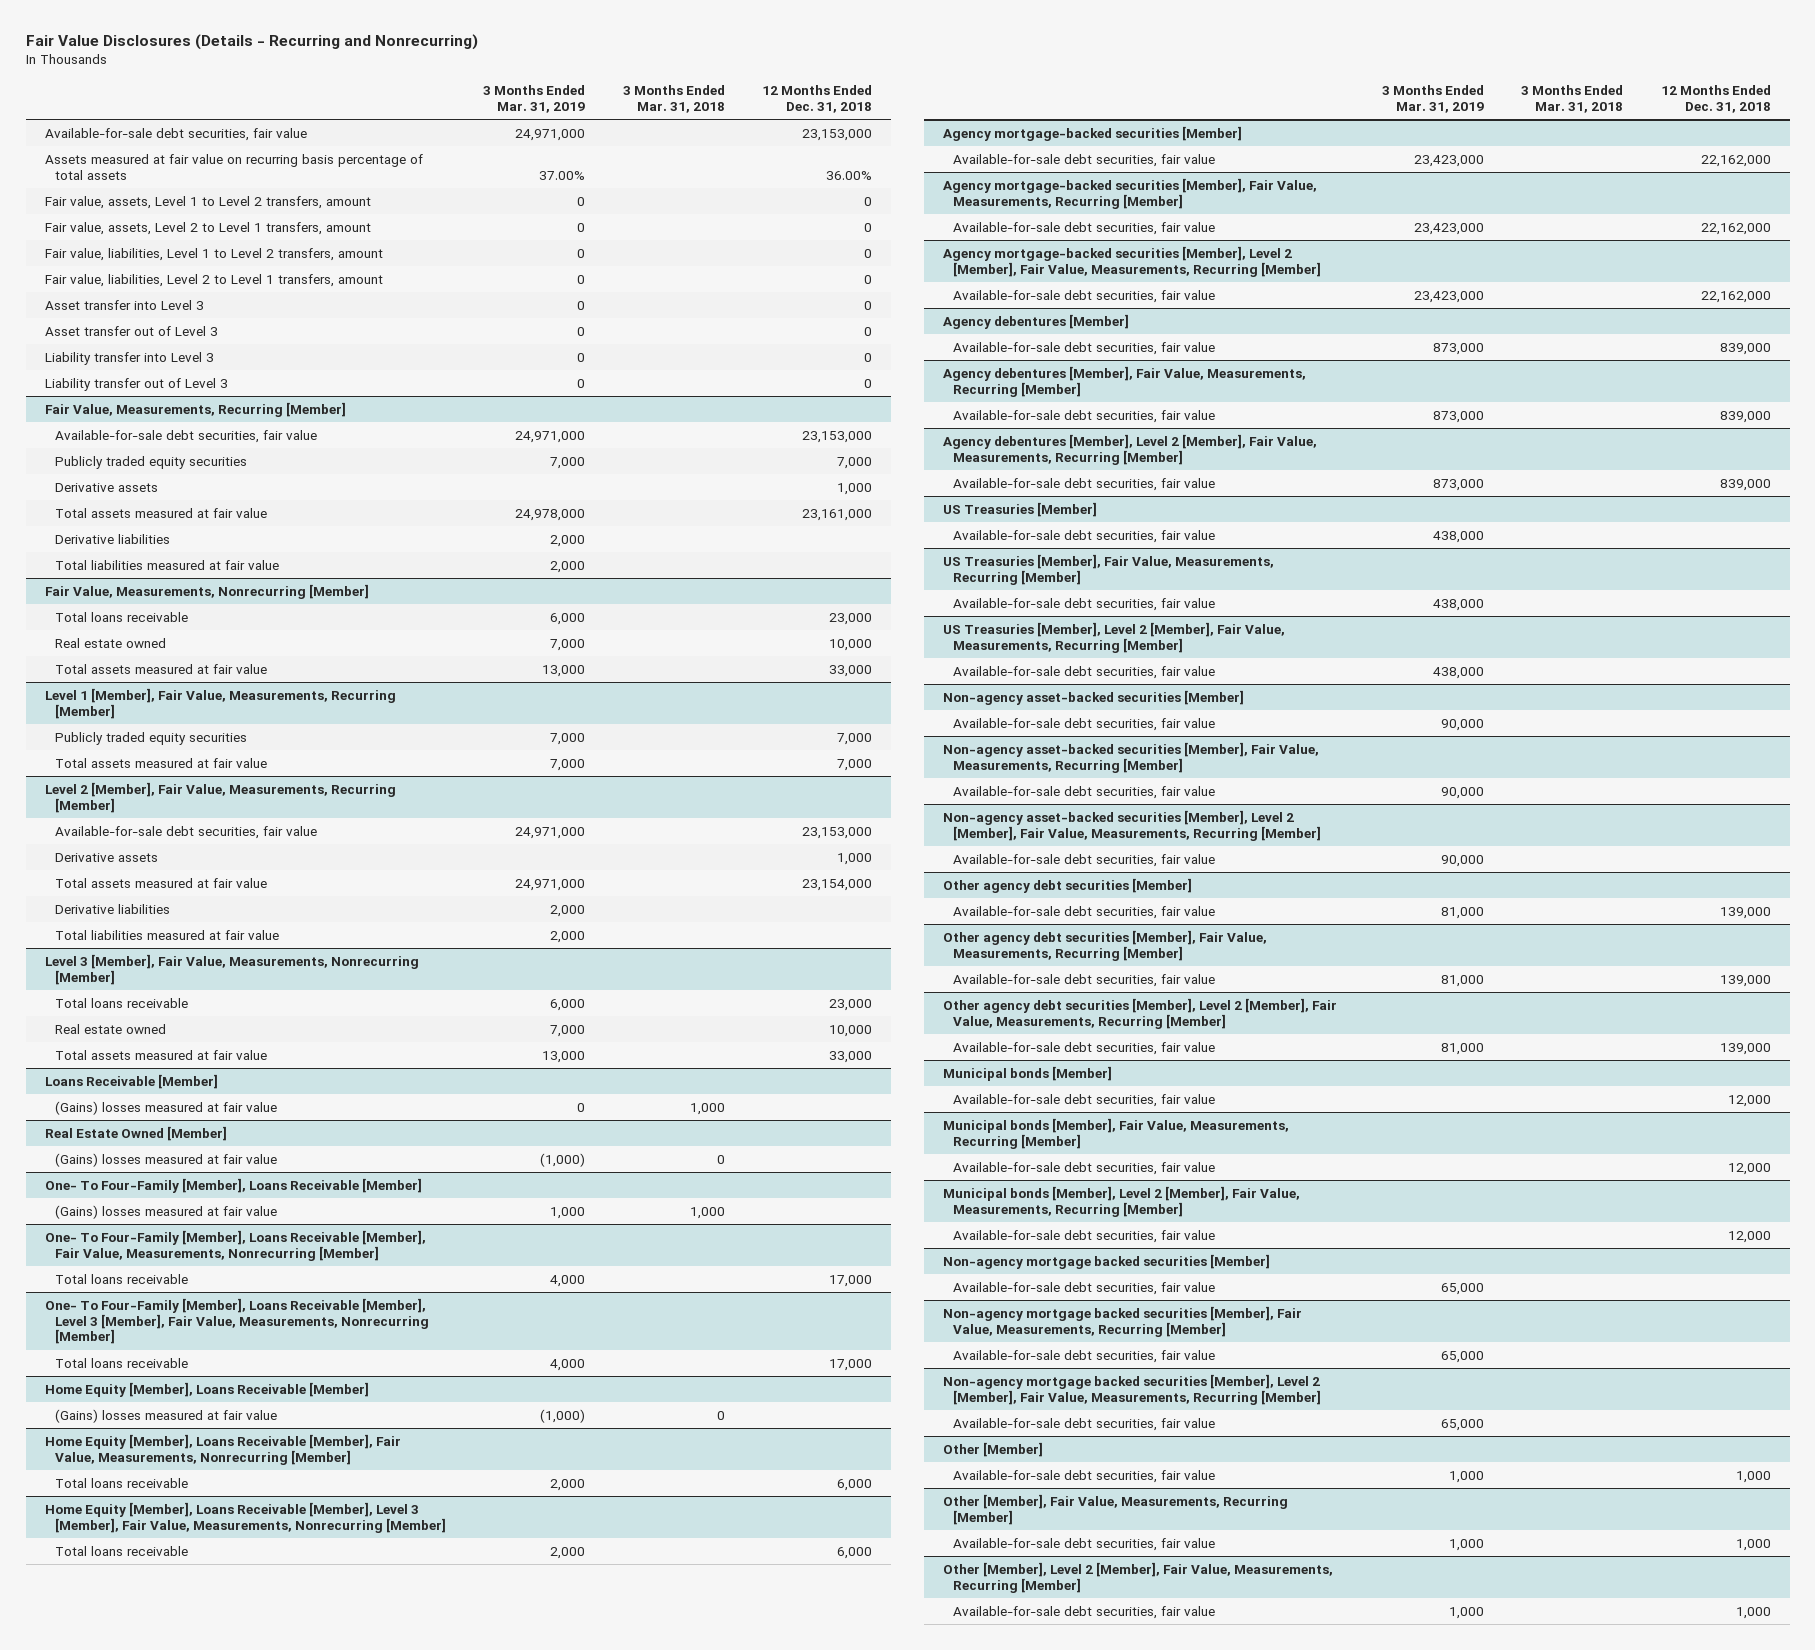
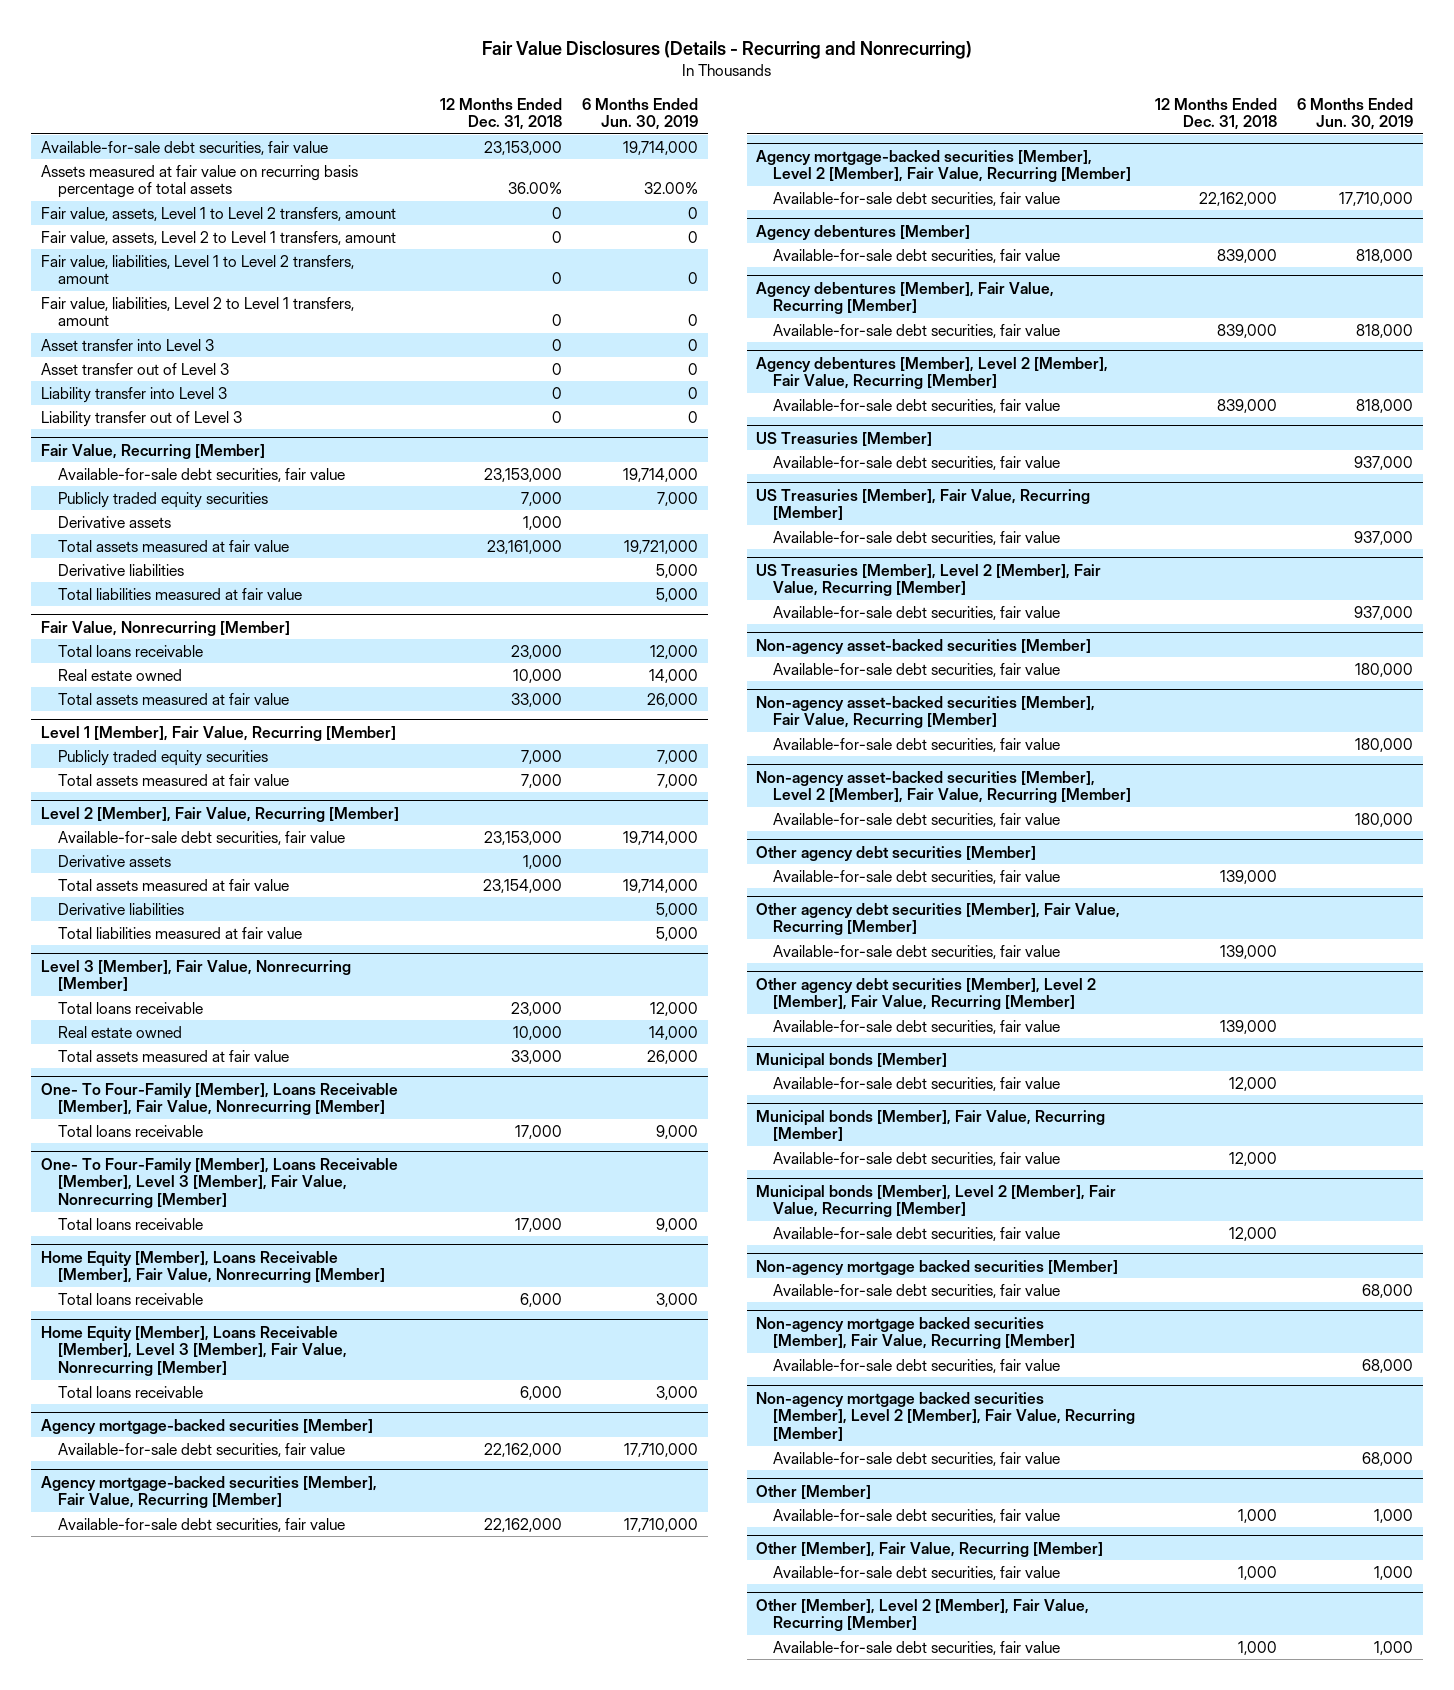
[483,85,586,114] 3 Months Ended Mar. 31, 2019 -> none
[622,85,725,114] 3 Months Ended Mar. 31, 2018 -> none
none -> [581,97,698,131] 6 Months Ended Jun. 30, 2019
[44,401,346,417] Fair Value, Measurements, Recurring [Member] -> [41,443,266,459] Fair Value, Recurring [Member]
[44,583,369,599] Fair Value, Measurements, Nonrecurring [Member] -> [41,620,291,636] Fair Value, Nonrecurring [Member]
[44,687,396,719] Level 1 [Member], Fair Value, Measurements, Recurring [Member] -> [41,725,397,741] Level 1 [Member], Fair Value, Recurring [Member]
[44,781,396,813] Level 2 [Member], Fair Value, Measurements, Recurring [Member] -> [41,806,400,822] Level 2 [Member], Fair Value, Recurring [Member]
[44,953,419,985] Level 3 [Member], Fair Value, Measurements, Nonrecurring [Member] -> [41,959,352,992] Level 3 [Member], Fair Value, Nonrecurring [Member]
[44,1073,218,1089] Loans Receivable [Member] -> none
[54,1100,277,1115] (Gains) losses measured at fair value -> none
[44,1125,227,1141] Real Estate Owned [Member] -> none
[54,1152,277,1167] (Gains) losses measured at fair value -> none
[44,1177,422,1193] One- To Four-Family [Member], Loans Receivable [Member] -> none
[54,1204,277,1219] (Gains) losses measured at fair value -> none
[44,1229,426,1261] One- To Four-Family [Member], Loans Receivable [Member], Fair Value, Measurements, Nonrecurring [Member] -> [41,1082,399,1116] One- To Four-Family [Member], Loans Receivable [Member], Fair Value, Nonrecurring [Member]
[44,1297,429,1345] One- To Four-Family [Member], Loans Receivable [Member], Level 3 [Member], Fair Value, Measurements, Nonrecurring [Member] -> [41,1157,399,1209] One- To Four-Family [Member], Loans Receivable [Member], Level 3 [Member], Fair Value, Nonrecurring [Member]
[44,1381,369,1397] Home Equity [Member], Loans Receivable [Member] -> none
[54,1408,277,1423] (Gains) losses measured at fair value -> none
[44,1433,401,1465] Home Equity [Member], Loans Receivable [Member], Fair Value, Measurements, Nonrecurring [Member] -> [41,1250,386,1284] Home Equity [Member], Loans Receivable [Member], Fair Value, Nonrecurring [Member]
[44,1501,446,1533] Home Equity [Member], Loans Receivable [Member], Level 3 [Member], Fair Value, Measurements, Nonrecurring [Member] -> [41,1325,348,1377] Home Equity [Member], Loans Receivable [Member], Level 3 [Member], Fair Value, Nonrecurring [Member]
[943,177,1318,209] Agency mortgage-backed securities [Member], Fair Value, Measurements, Recurring [Member] -> [41,1475,378,1509] Agency mortgage-backed securities [Member], Fair Value, Recurring [Member]
[943,245,1321,277] Agency mortgage-backed securities [Member], Level 2 [Member], Fair Value, Measurements, Recurring [Member] -> [756,149,1132,183] Agency mortgage-backed securities [Member], Level 2 [Member], Fair Value, Recurring [Member]
[943,365,1307,397] Agency debentures [Member], Fair Value, Measurements, Recurring [Member] -> [756,281,1055,315] Agency debentures [Member], Fair Value, Recurring [Member]
[943,433,1318,465] Agency debentures [Member], Level 2 [Member], Fair Value, Measurements, Recurring [Member] -> [756,356,1109,390] Agency debentures [Member], Level 2 [Member], Fair Value, Recurring [Member]
[943,553,1275,585] US Treasuries [Member], Fair Value, Measurements, Recurring [Member] -> [756,488,1091,521] US Treasuries [Member], Fair Value, Recurring [Member]
[943,621,1286,653] US Treasuries [Member], Level 2 [Member], Fair Value, Measurements, Recurring [Member] -> [756,563,1102,597] US Treasuries [Member], Level 2 [Member], Fair Value, Recurring [Member]
[943,741,1320,773] Non-agency asset-backed securities [Member], Fair Value, Measurements, Recurring [Member] -> [756,695,1096,729] Non-agency asset-backed securities [Member], Fair Value, Recurring [Member]
[943,809,1321,841] Non-agency asset-backed securities [Member], Level 2 [Member], Fair Value, Measurements, Recurring [Member] -> [756,770,1132,804] Non-agency asset-backed securities [Member], Level 2 [Member], Fair Value, Recurring [Member]
[943,929,1268,961] Other agency debt securities [Member], Fair Value, Measurements, Recurring [Member] -> [756,902,1121,936] Other agency debt securities [Member], Fair Value, Recurring [Member]
[943,997,1338,1029] Other agency debt securities [Member], Level 2 [Member], Fair Value, Measurements, Recurring [Member] -> [756,977,1097,1011] Other agency debt securities [Member], Level 2 [Member], Fair Value, Recurring [Member]
[943,1117,1290,1149] Municipal bonds [Member], Fair Value, Measurements, Recurring [Member] -> [756,1109,1106,1142] Municipal bonds [Member], Fair Value, Recurring [Member]
[943,1185,1301,1217] Municipal bonds [Member], Level 2 [Member], Fair Value, Measurements, Recurring [Member] -> [756,1184,1117,1218] Municipal bonds [Member], Level 2 [Member], Fair Value, Recurring [Member]
[943,1305,1303,1337] Non-agency mortgage backed securities [Member], Fair Value, Measurements, Recurring [Member] -> [756,1316,1076,1350] Non-agency mortgage backed securities [Member], Fair Value, Recurring [Member]
[943,1373,1321,1405] Non-agency mortgage backed securities [Member], Level 2 [Member], Fair Value, Measurements, Recurring [Member] -> [756,1391,1136,1442] Non-agency mortgage backed securities [Member], Level 2 [Member], Fair Value, Recurring [Member]
[943,1493,1289,1525] Other [Member], Fair Value, Measurements, Recurring [Member] -> [756,1541,1104,1557] Other [Member], Fair Value, Recurring [Member]
[943,1561,1334,1593] Other [Member], Level 2 [Member], Fair Value, Measurements, Recurring [Member] -> [756,1598,1090,1632] Other [Member], Level 2 [Member], Fair Value, Recurring [Member]

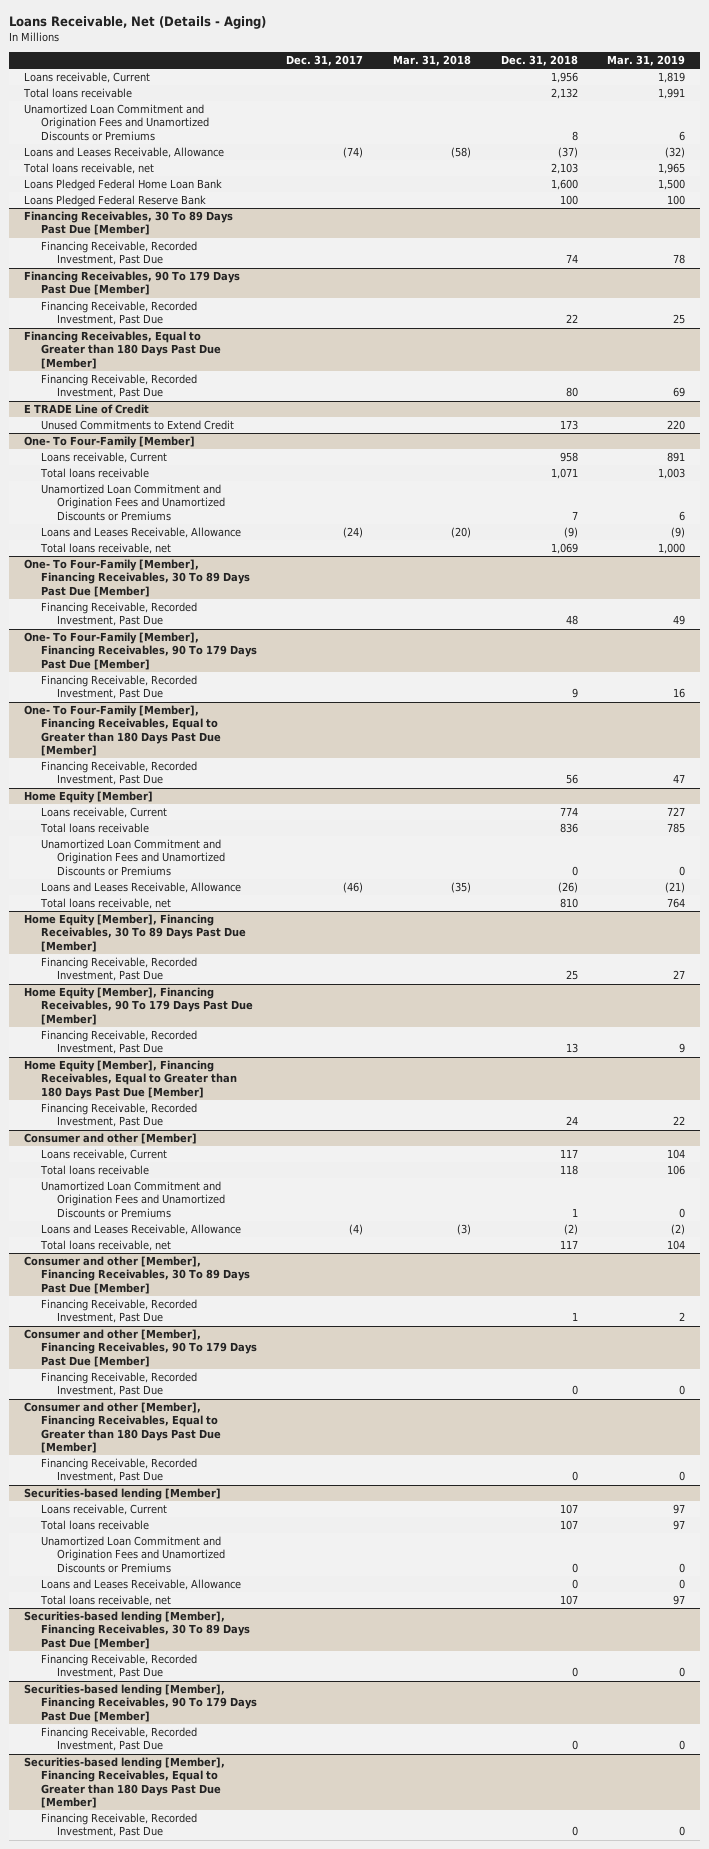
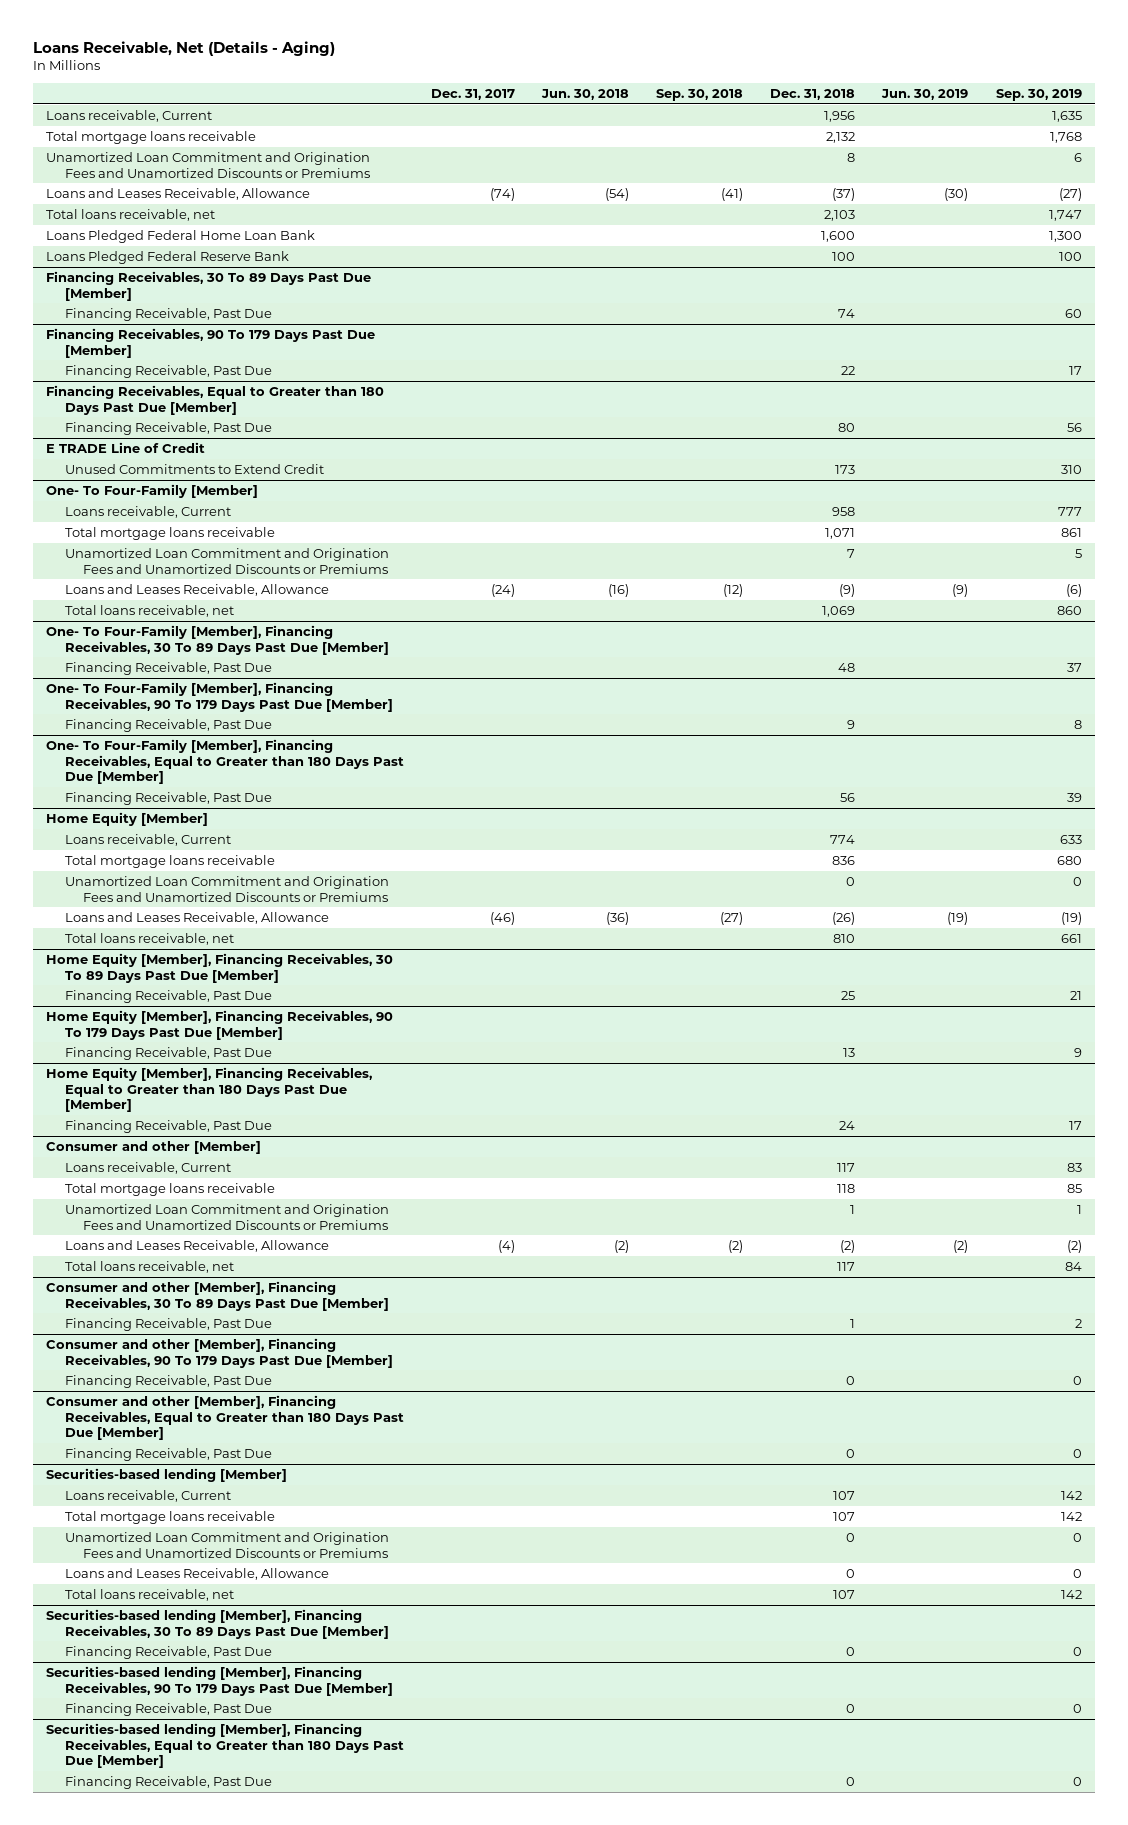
[392,55,471,67] Mar. 31, 2018 -> none
[607,55,686,67] Mar. 31, 2019 -> none
none -> [541,89,630,101] Jun. 30, 2018
none -> [656,89,744,102] Sep. 30, 2018
none -> [881,89,969,101] Jun. 30, 2019
none -> [995,89,1082,102] Sep. 30, 2019
[23,88,133,99] Total loans receivable -> [46,130,257,144] Total mortgage loans receivable
[40,241,197,266] Financing Receivable, Recorded Investment, Past Due -> [64,307,272,321] Financing Receivable, Past Due
[40,301,197,326] Financing Receivable, Recorded Investment, Past Due -> [64,364,272,378] Financing Receivable, Past Due
[40,374,197,399] Financing Receivable, Recorded Investment, Past Due -> [64,421,272,435] Financing Receivable, Past Due
[39,468,149,479] Total loans receivable -> [64,526,275,540] Total mortgage loans receivable
[40,602,197,627] Financing Receivable, Recorded Investment, Past Due -> [64,661,272,675] Financing Receivable, Past Due
[40,675,197,700] Financing Receivable, Recorded Investment, Past Due -> [64,718,272,732] Financing Receivable, Past Due
[40,761,197,786] Financing Receivable, Recorded Investment, Past Due -> [64,791,272,805] Financing Receivable, Past Due
[39,823,149,834] Total loans receivable -> [64,854,275,868] Total mortgage loans receivable
[40,957,197,982] Financing Receivable, Recorded Investment, Past Due -> [64,989,272,1003] Financing Receivable, Past Due
[40,1030,197,1055] Financing Receivable, Recorded Investment, Past Due -> [64,1046,272,1060] Financing Receivable, Past Due
[40,1103,197,1128] Financing Receivable, Recorded Investment, Past Due -> [64,1119,272,1133] Financing Receivable, Past Due
[39,1165,149,1176] Total loans receivable -> [64,1182,275,1196] Total mortgage loans receivable
[40,1299,197,1324] Financing Receivable, Recorded Investment, Past Due -> [64,1317,272,1331] Financing Receivable, Past Due
[40,1372,197,1397] Financing Receivable, Recorded Investment, Past Due -> [64,1374,272,1388] Financing Receivable, Past Due
[40,1458,197,1483] Financing Receivable, Recorded Investment, Past Due -> [64,1447,272,1461] Financing Receivable, Past Due
[39,1520,149,1531] Total loans receivable -> [64,1510,275,1524] Total mortgage loans receivable
[40,1654,197,1679] Financing Receivable, Recorded Investment, Past Due -> [64,1645,272,1659] Financing Receivable, Past Due
[40,1727,197,1752] Financing Receivable, Recorded Investment, Past Due -> [64,1702,272,1716] Financing Receivable, Past Due
[40,1813,197,1838] Financing Receivable, Recorded Investment, Past Due -> [64,1775,272,1789] Financing Receivable, Past Due

